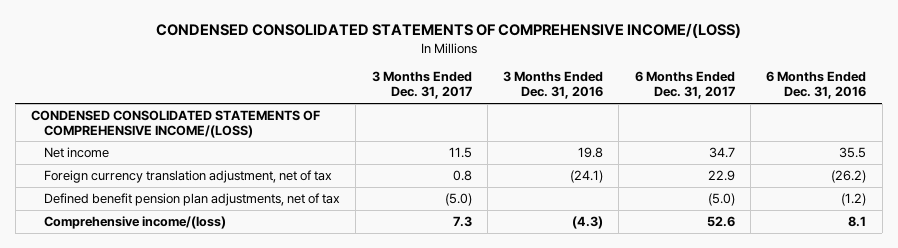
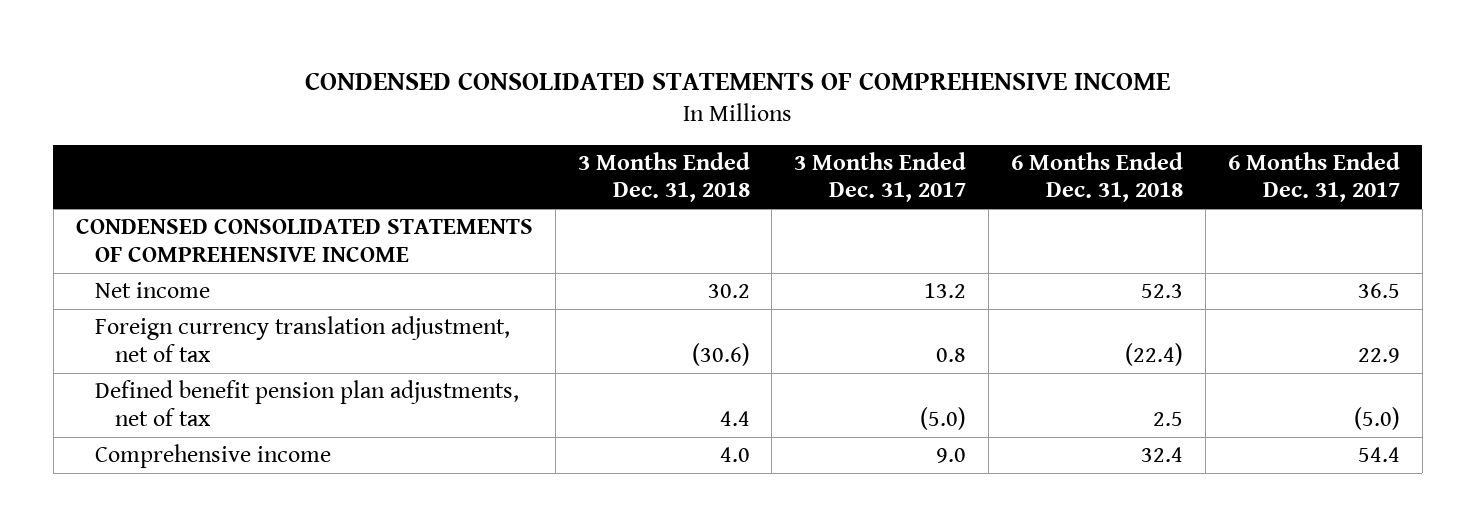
[155,23,741,39] CONDENSED CONSOLIDATED STATEMENTS OF COMPREHENSIVE INCOME/(LOSS) -> [304,71,1170,90] CONDENSED CONSOLIDATED STATEMENTS OF COMPREHENSIVE INCOME
[503,71,604,100] 3 Months Ended Dec. 31, 2016 -> none
[766,71,867,100] 6 Months Ended Dec. 31, 2016 -> none
none -> [577,152,750,203] 3 Months Ended Dec. 31, 2018
none -> [1011,152,1184,203] 6 Months Ended Dec. 31, 2018
[31,109,321,138] CONDENSED CONSOLIDATED STATEMENTS OF COMPREHENSIVE INCOME/(LOSS) -> [75,219,533,262] CONDENSED CONSOLIDATED STATEMENTS OF COMPREHENSIVE INCOME
[448,146,472,158] 11.5 -> [924,283,967,299] 13.2
[708,146,735,158] 34.7 -> [1358,283,1401,299] 36.5
[43,215,226,229] Comprehensive income/(loss) -> [95,444,332,469] Comprehensive income
[452,215,472,227] 7.3 -> [936,448,967,464] 9.0
[706,215,735,227] 52.6 -> [1358,447,1401,463] 54.4

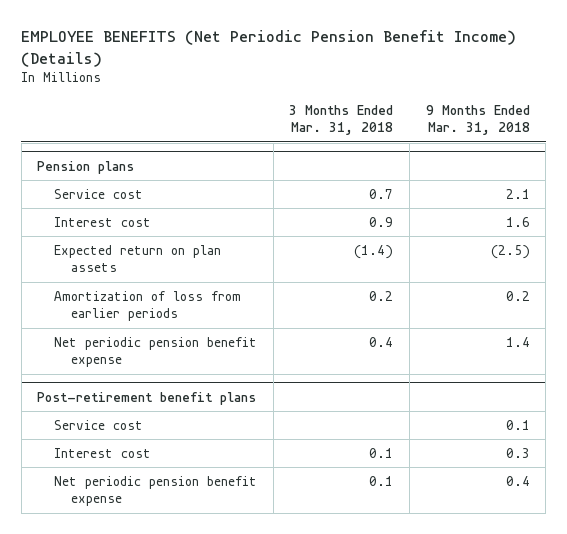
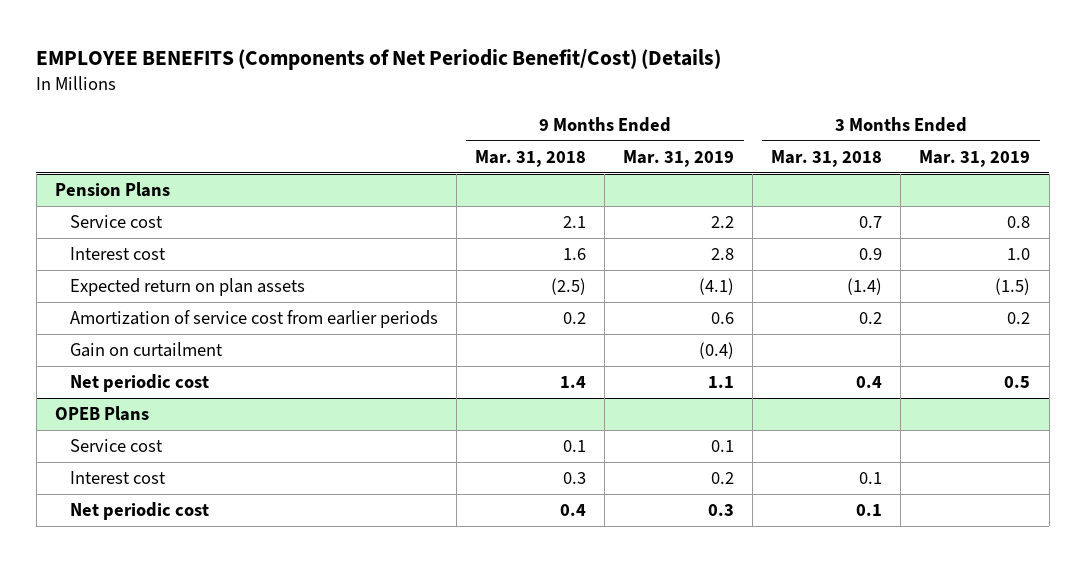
[21,30,517,67] EMPLOYEE BENEFITS (Net Periodic Pension Benefit Income) (Details) -> [36,49,722,71] EMPLOYEE BENEFITS (Components of Net Periodic Benefit/Cost) (Details)
none -> [623,149,735,167] Mar. 31, 2019
none -> [919,149,1031,167] Mar. 31, 2019
[37,160,135,174] Pension plans -> [54,182,170,198] Pension Plans
[54,290,242,322] Amortization of loss from earlier periods -> [70,310,439,329] Amortization of service cost from earlier periods
none -> [70,342,224,358] Gain on curtailment
[54,336,258,368] Net periodic pension benefit expense -> [70,374,210,393] Net periodic cost
[37,391,257,405] Post-retirement benefit plans -> [54,406,149,422] OPEB Plans
[54,475,258,507] Net periodic pension benefit expense -> [70,502,210,521] Net periodic cost

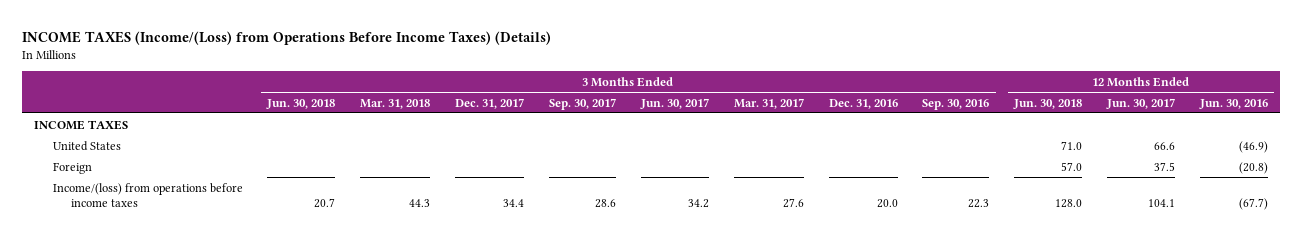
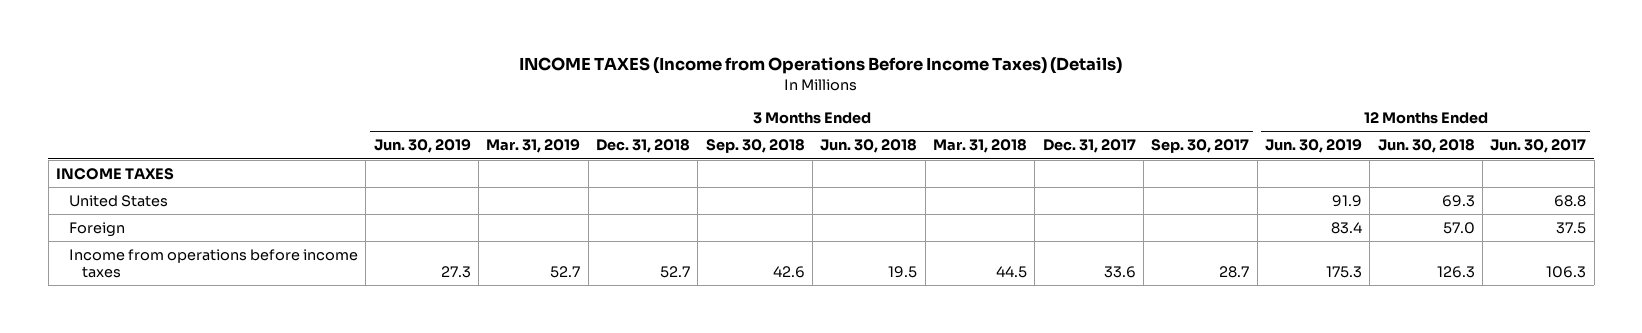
[21,30,551,45] INCOME TAXES (Income/(Loss) from Operations Before Income Taxes) (Details) -> [519,57,1123,75] INCOME TAXES (Income from Operations Before Income Taxes) (Details)
[639,97,709,109] Jun. 30, 2017 -> none
[733,97,804,109] Mar. 31, 2017 -> none
[828,98,898,109] Dec. 31, 2016 -> none
[922,98,990,110] Sep. 30, 2016 -> none
[1198,98,1268,109] Jun. 30, 2016 -> none
none -> [373,139,471,154] Jun. 30, 2019
none -> [486,139,581,154] Mar. 31, 2019
none -> [596,139,691,154] Dec. 31, 2018
none -> [705,139,805,154] Sep. 30, 2018
none -> [1265,139,1363,154] Jun. 30, 2019
[1061,140,1083,150] 71.0 -> [1441,194,1475,207] 69.3
[1154,141,1176,150] 66.6 -> [1554,194,1587,207] 68.8
[52,182,243,207] Income/(loss) from operations before income taxes -> [69,248,359,278] Income from operations before income taxes
[314,197,336,208] 20.7 -> [888,265,918,278] 19.5
[409,198,431,207] 44.3 -> [996,265,1028,278] 44.5
[503,198,525,207] 34.4 -> [1103,265,1136,278] 33.6
[595,198,617,208] 28.6 -> [1219,265,1250,278] 28.7
[1055,198,1083,208] 128.0 -> [1436,265,1475,278] 126.3
[1148,198,1176,207] 104.1 -> [1546,265,1587,278] 106.3

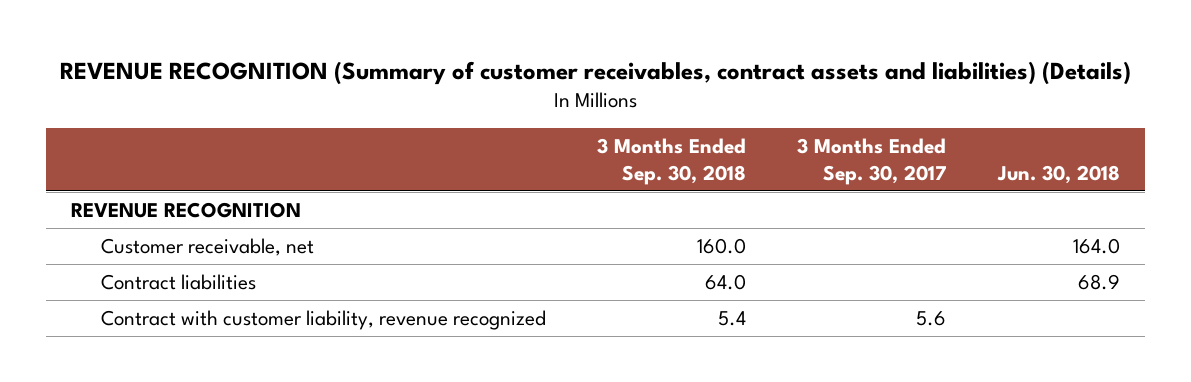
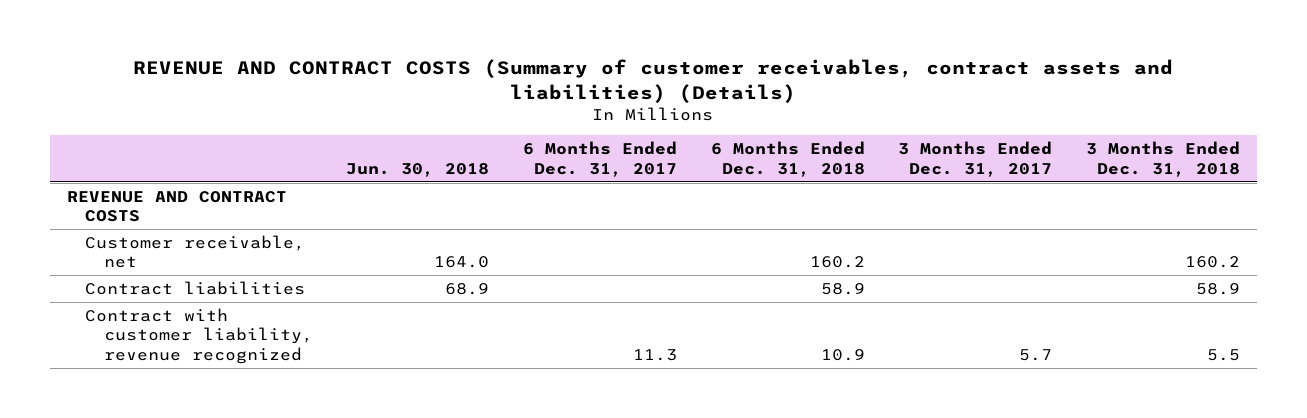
[59,60,1131,85] REVENUE RECOGNITION (Summary of customer receivables, contract assets and liabilities) (Details) -> [133,59,1174,103] REVENUE AND CONTRACT COSTS (Summary of customer receivables, contract assets and liabilities) (Details)
[597,138,747,185] 3 Months Ended Sep. 30, 2018 -> none
[797,138,947,185] 3 Months Ended Sep. 30, 2017 -> none
none -> [522,141,677,177] 6 Months Ended Dec. 31, 2017
none -> [710,141,865,177] 6 Months Ended Dec. 31, 2018
none -> [898,141,1053,177] 3 Months Ended Dec. 31, 2017
none -> [1085,141,1240,177] 3 Months Ended Dec. 31, 2018
[71,202,302,219] REVENUE RECOGNITION -> [66,190,287,223] REVENUE AND CONTRACT COSTS

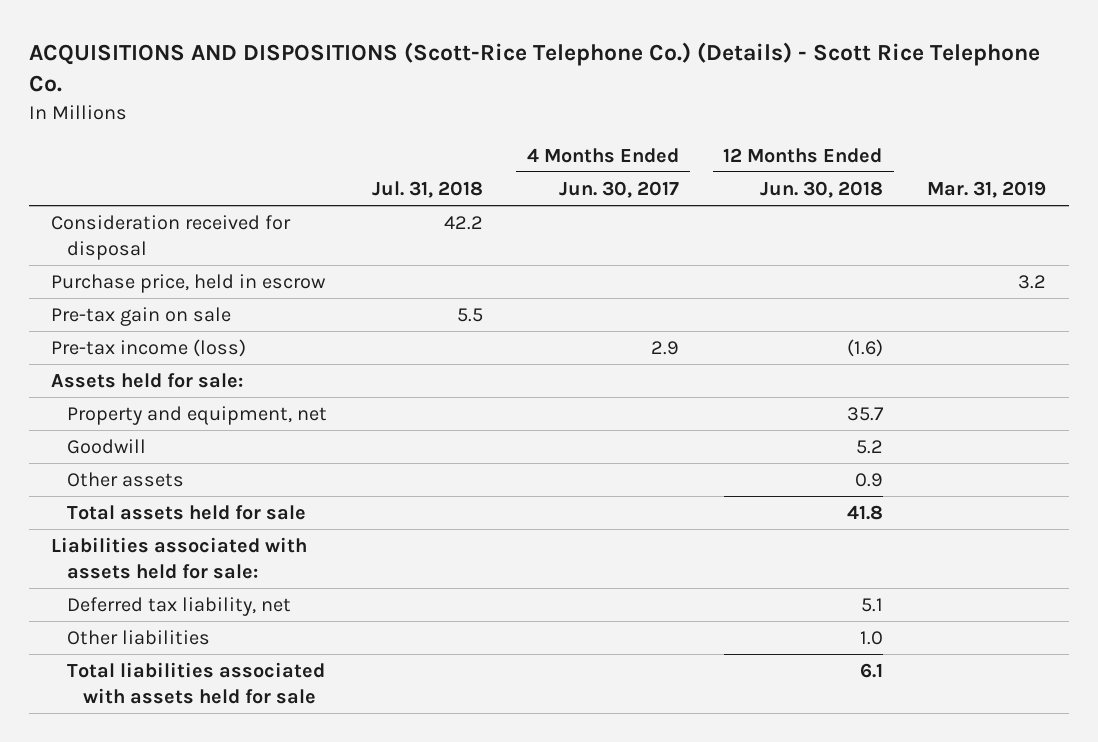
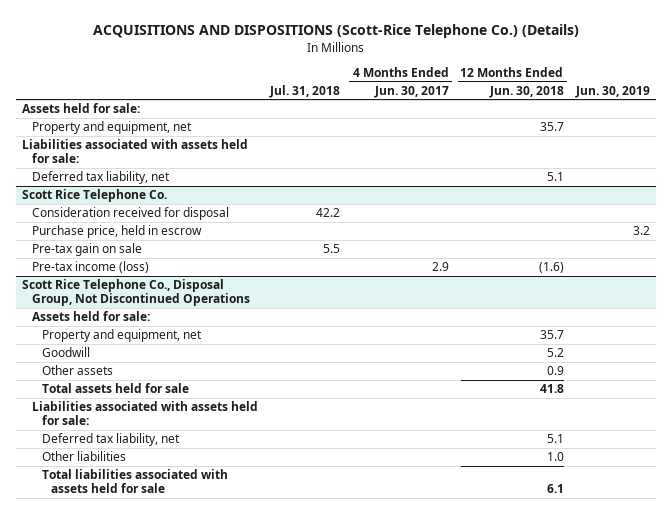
[28,42,1040,93] ACQUISITIONS AND DISPOSITIONS (Scott-Rice Telephone Co.) (Details) - Scott Rice Telephone Co. -> [93,24,580,39] ACQUISITIONS AND DISPOSITIONS (Scott-Rice Telephone Co.) (Details)
[927,180,1047,198] Mar. 31, 2019 -> none
none -> [574,85,650,98] Jun. 30, 2019
none -> [22,103,141,114] Assets held for sale:
none -> [32,121,193,135] Property and equipment, net
none -> [22,139,249,164] Liabilities associated with assets held for sale:
none -> [32,171,171,185] Deferred tax liability, net
none -> [22,189,168,203] Scott Rice Telephone Co.
none -> [22,279,251,307] Scott Rice Telephone Co., Disposal Group, Not Discontinued Operations

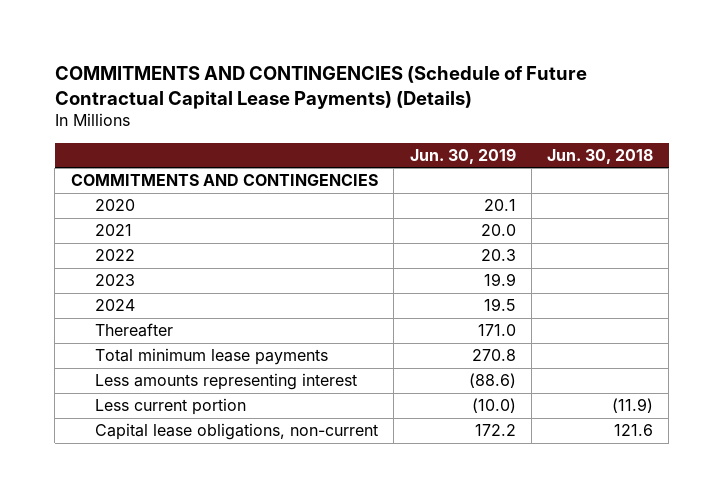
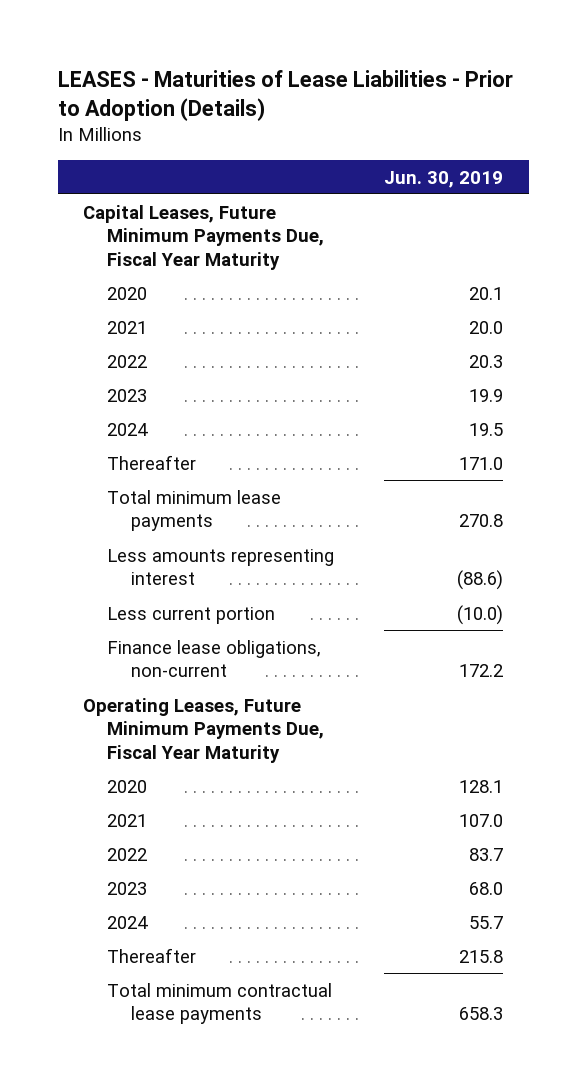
[54,65,587,109] COMMITMENTS AND CONTINGENCIES (Schedule of Future Contractual Capital Lease Payments) (Details) -> [57,69,513,121] LEASES - Maturities of Lease Liabilities - Prior to Adoption (Details)
[547,148,654,164] Jun. 30, 2018 -> none
[70,174,378,187] COMMITMENTS AND CONTINGENCIES -> none
none -> [82,204,324,270] Capital Leases, Future Minimum Payments Due, Fiscal Year Maturity
[95,423,379,441] Capital lease obligations, non-current -> [106,639,321,678] Finance lease obligations, non-current
none -> [82,697,324,763] Operating Leases, Future Minimum Payments Due, Fiscal Year Maturity
none -> [106,779,147,793] 2020
none -> [106,813,147,827] 2021
none -> [106,847,147,861] 2022
none -> [106,881,147,895] 2023
none -> [106,915,148,929] 2024
none -> [106,947,196,963] Thereafter
none -> [106,982,332,1025] Total minimum contractual lease payments

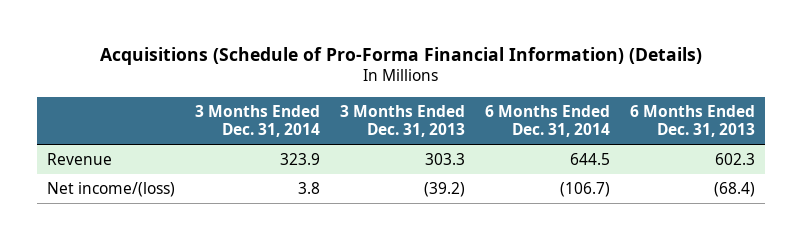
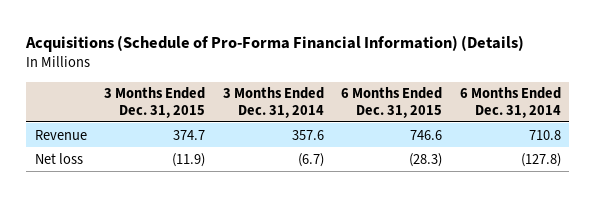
[340,104,466,138] 3 Months Ended Dec. 31, 2013 -> none
[630,104,756,138] 6 Months Ended Dec. 31, 2013 -> none
none -> [104,87,206,118] 3 Months Ended Dec. 31, 2015
none -> [341,87,443,118] 6 Months Ended Dec. 31, 2015
[279,153,320,166] 323.9 -> [291,129,324,140] 357.6
[570,153,611,166] 644.5 -> [528,129,561,140] 710.8
[46,182,175,198] Net income/(loss) -> [34,152,83,164] Net loss
[297,182,320,195] 3.8 -> [297,152,324,167] (6.7)
[560,182,611,198] (106.7) -> [520,152,561,167] (127.8)

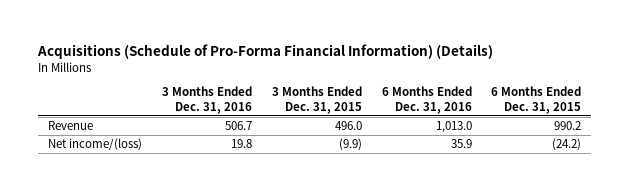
[222,87,324,118] 3 Months Ended Dec. 31, 2014 -> none
[459,87,561,118] 6 Months Ended Dec. 31, 2014 -> none
none -> [162,86,253,115] 3 Months Ended Dec. 31, 2016
none -> [381,86,472,115] 6 Months Ended Dec. 31, 2016
[173,129,206,140] 374.7 -> [334,120,362,130] 496.0
[410,129,443,140] 746.6 -> [554,120,582,130] 990.2
[34,152,83,164] Net loss -> [48,137,143,150] Net income/(loss)
[172,152,206,167] (11.9) -> [338,137,362,150] (9.9)
[409,152,443,167] (28.3) -> [552,137,582,150] (24.2)

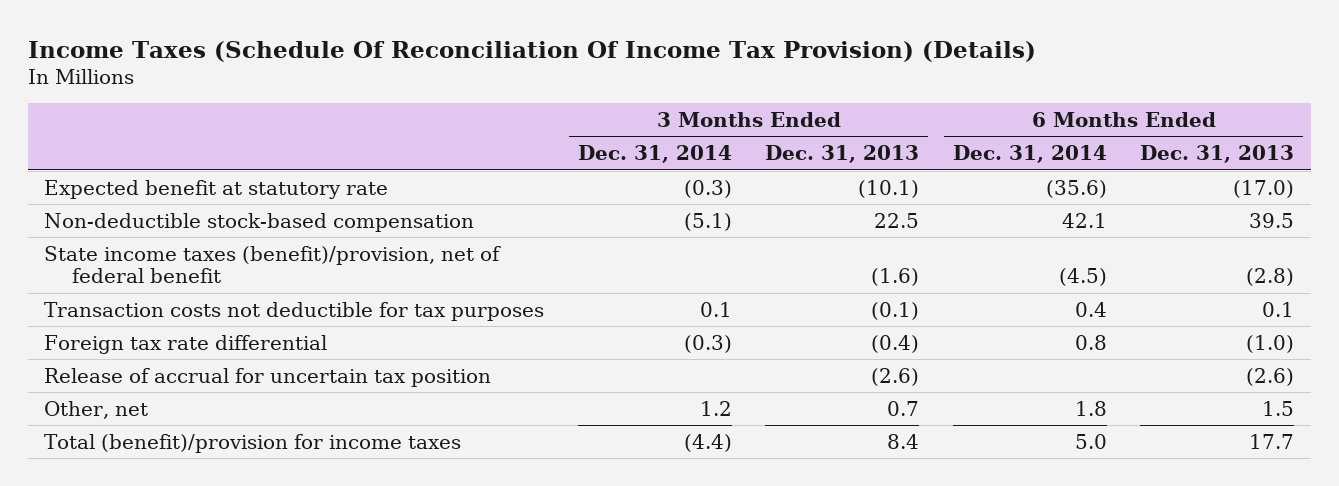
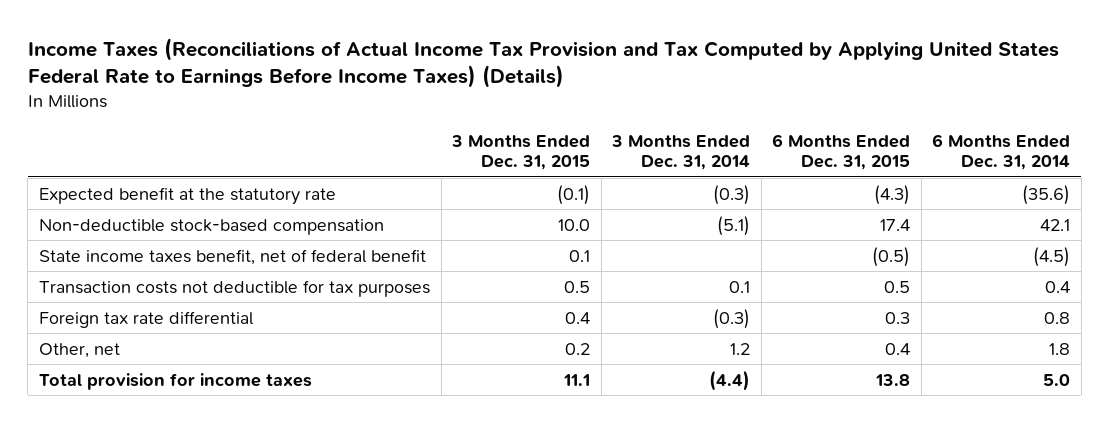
[27,40,1036,62] Income Taxes (Schedule Of Reconciliation Of Income Tax Provision) (Details) -> [27,37,1059,89] Income Taxes (Reconciliations of Actual Income Tax Provision and Tax Computed by Applying United States Federal Rate to Earnings Before Income Taxes) (Details)
[765,145,920,164] Dec. 31, 2013 -> none
[1140,145,1295,164] Dec. 31, 2013 -> none
none -> [451,134,591,171] 3 Months Ended Dec. 31, 2015
none -> [772,133,911,171] 6 Months Ended Dec. 31, 2015
[44,179,389,199] Expected benefit at statutory rate -> [38,186,336,205] Expected benefit at the statutory rate
[44,245,502,284] State income taxes (benefit)/provision, net of federal benefit -> [38,248,426,265] State income taxes benefit, net of federal benefit
[44,367,492,387] Release of accrual for uncertain tax position -> none
[44,433,462,453] Total (benefit)/provision for income taxes -> [38,372,312,390] Total provision for income taxes

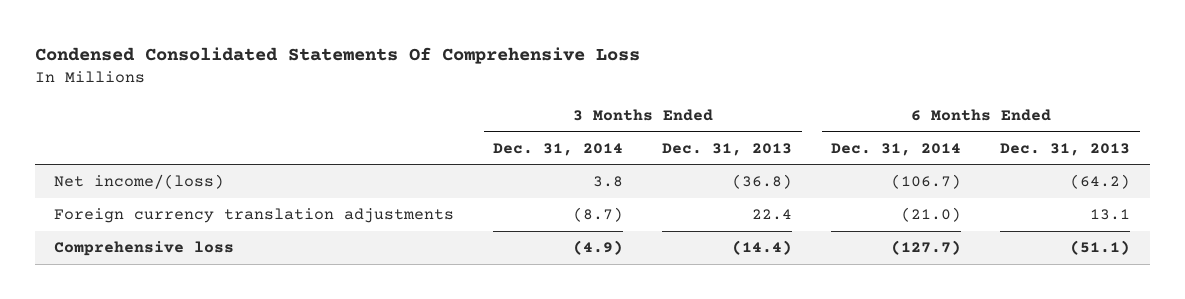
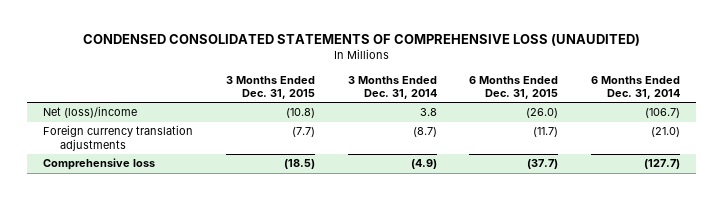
[34,47,640,65] Condensed Consolidated Statements Of Comprehensive Loss -> [82,34,640,47] CONDENSED CONSOLIDATED STATEMENTS OF COMPREHENSIVE LOSS (UNAUDITED)
[662,142,793,156] Dec. 31, 2013 -> none
[1000,142,1131,156] Dec. 31, 2013 -> none
none -> [225,75,315,100] 3 Months Ended Dec. 31, 2015
none -> [469,75,559,100] 6 Months Ended Dec. 31, 2015
[54,174,225,190] Net income/(loss) -> [43,106,138,119] Net (loss)/income

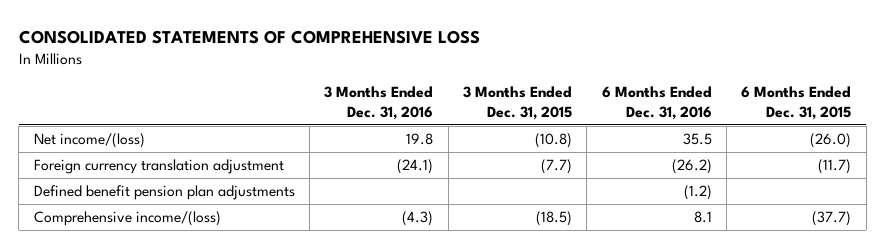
[82,34,640,47] CONDENSED CONSOLIDATED STATEMENTS OF COMPREHENSIVE LOSS (UNAUDITED) -> [18,29,480,44] CONSOLIDATED STATEMENTS OF COMPREHENSIVE LOSS
[347,75,437,100] 3 Months Ended Dec. 31, 2014 -> none
[591,75,681,100] 6 Months Ended Dec. 31, 2014 -> none
none -> [324,86,434,120] 3 Months Ended Dec. 31, 2016
none -> [601,86,712,120] 6 Months Ended Dec. 31, 2016
[43,106,138,119] Net (loss)/income -> [33,133,145,149] Net income/(loss)
[43,125,194,151] Foreign currency translation adjustments -> [33,159,284,175] Foreign currency translation adjustment
none -> [33,185,295,201] Defined benefit pension plan adjustments
[43,158,156,171] Comprehensive loss -> [33,211,221,227] Comprehensive income/(loss)

